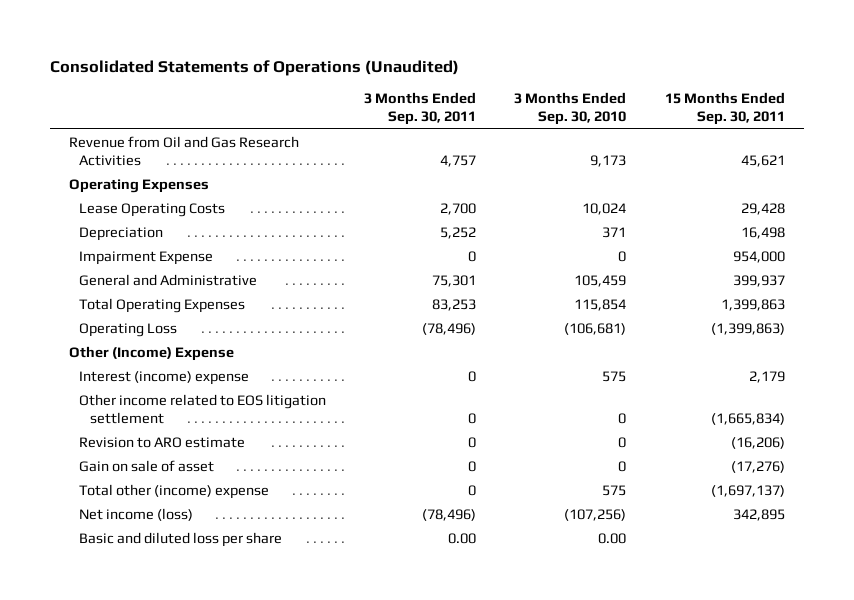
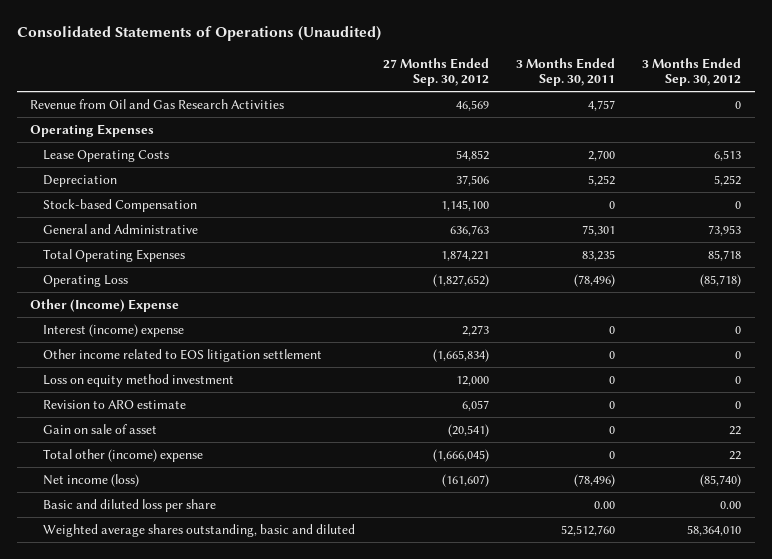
[514,92,627,126] 3 Months Ended Sep. 30, 2010 -> none
[664,92,785,126] 15 Months Ended Sep. 30, 2011 -> none
none -> [382,57,489,87] 27 Months Ended Sep. 30, 2012
none -> [642,57,742,87] 3 Months Ended Sep. 30, 2012
[79,250,214,265] Impairment Expense -> none
none -> [43,198,198,212] Stock-based Compensation
[432,298,477,311] 83,253 -> [581,249,615,261] 83,235
none -> [43,373,235,387] Loss on equity method investment
none -> [43,523,356,537] Weighted average shares outstanding, basic and diluted

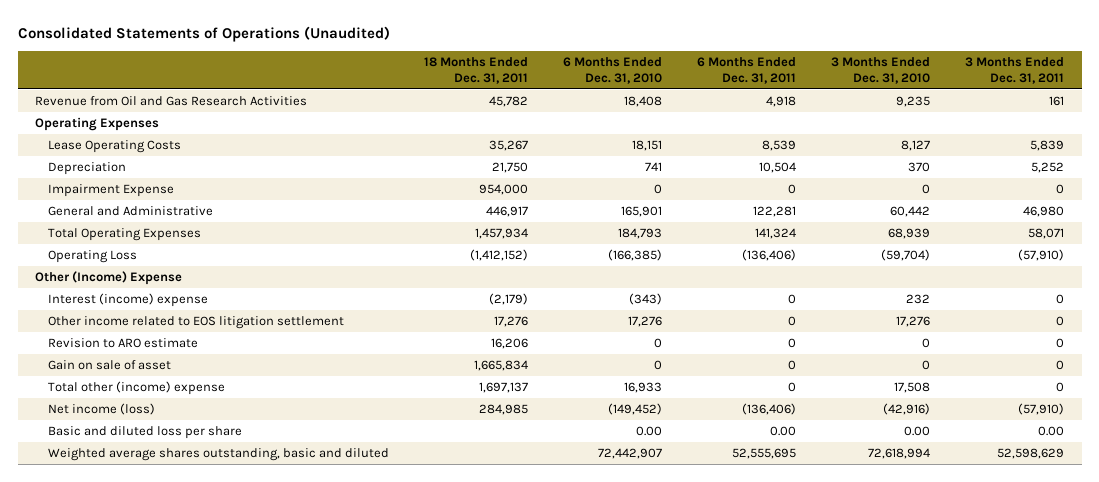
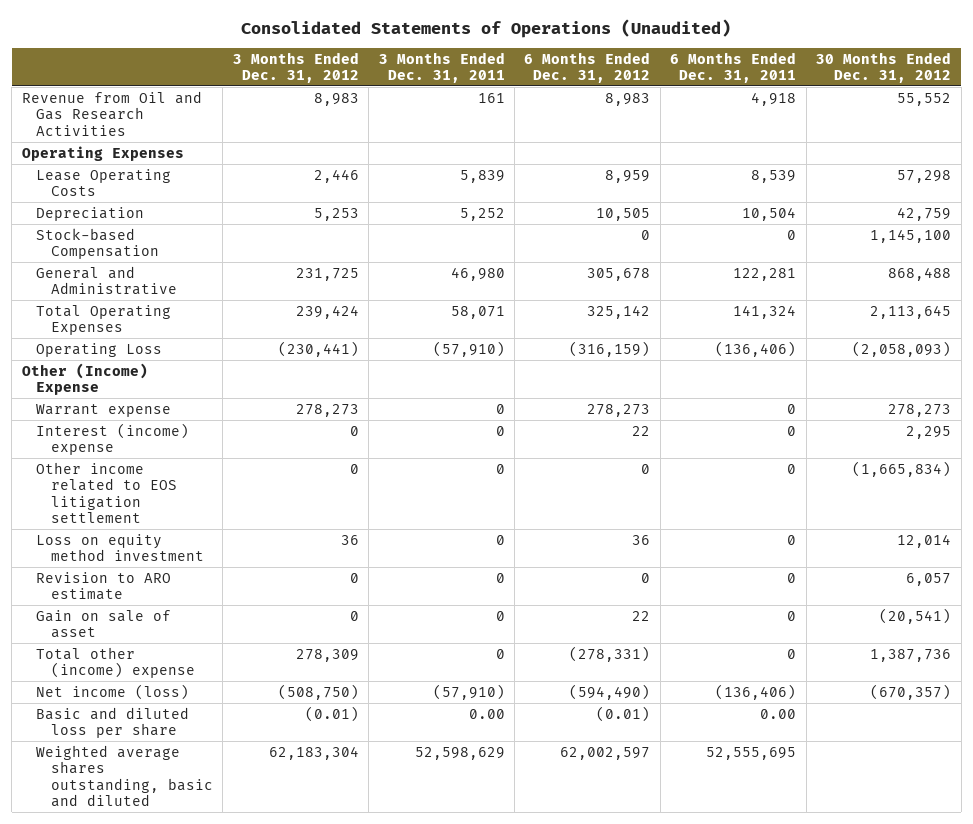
[423,57,528,84] 18 Months Ended Dec. 31, 2011 -> none
[562,57,662,84] 6 Months Ended Dec. 31, 2010 -> none
[831,57,931,84] 3 Months Ended Dec. 31, 2010 -> none
none -> [232,51,359,84] 3 Months Ended Dec. 31, 2012
none -> [524,51,651,84] 6 Months Ended Dec. 31, 2012
none -> [816,51,952,84] 30 Months Ended Dec. 31, 2012
[47,184,174,198] Impairment Expense -> none
none -> [36,227,159,260] Stock-based Compensation
none -> [36,403,172,417] Warrant expense
none -> [36,533,204,562] Loss on equity method investment

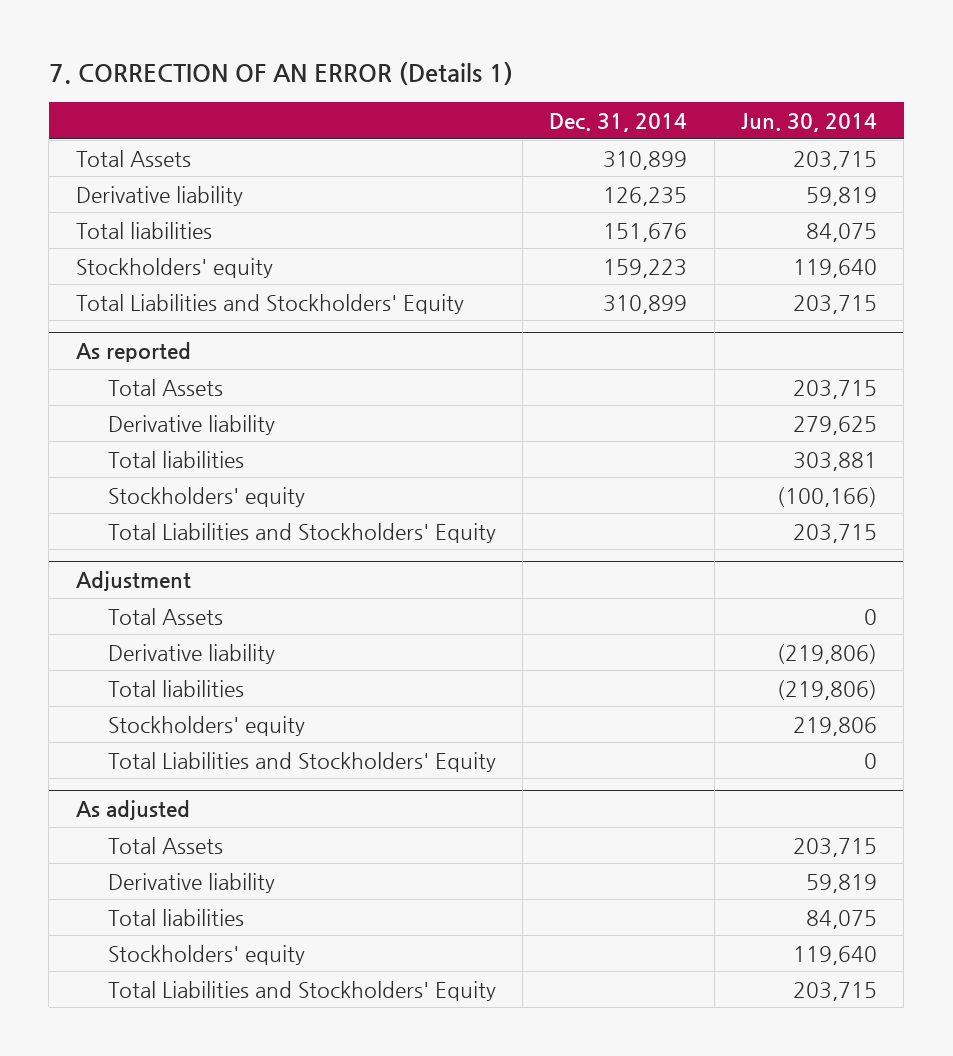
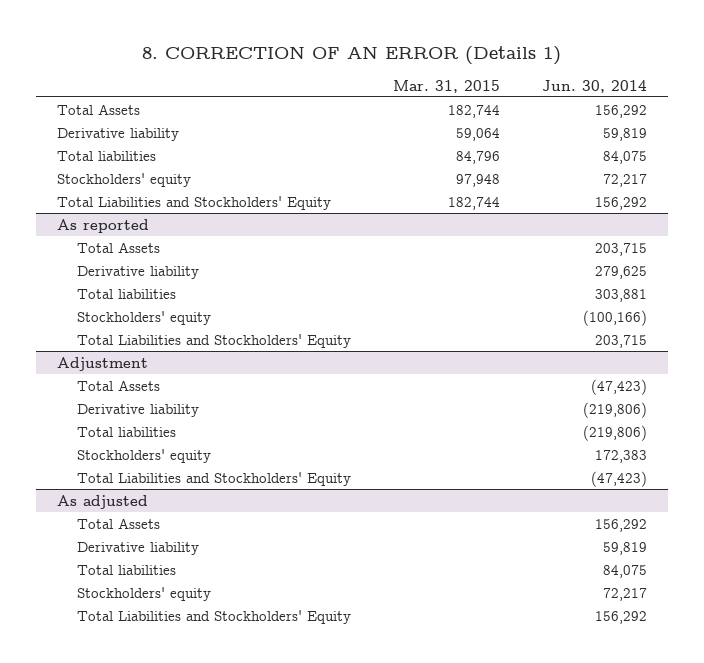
[48,62,513,86] 7. CORRECTION OF AN ERROR (Details 1) -> [141,46,561,66] 8. CORRECTION OF AN ERROR (Details 1)
[549,112,688,132] Dec. 31, 2014 -> none
none -> [393,79,501,93] Mar. 31, 2015
[792,150,877,170] 203,715 -> [594,104,647,118] 156,292
[792,258,877,278] 119,640 -> [602,173,647,187] 72,217
[792,294,877,314] 203,715 -> [594,196,647,210] 156,292
[863,608,877,625] 0 -> [590,378,647,395] (47,423)
[792,716,877,736] 219,806 -> [594,449,647,463] 172,383
[863,752,877,769] 0 -> [590,470,647,487] (47,423)
[792,837,877,857] 203,715 -> [594,518,647,532] 156,292
[792,945,877,965] 119,640 -> [602,587,647,601] 72,217
[792,981,877,1001] 203,715 -> [594,610,647,624] 156,292

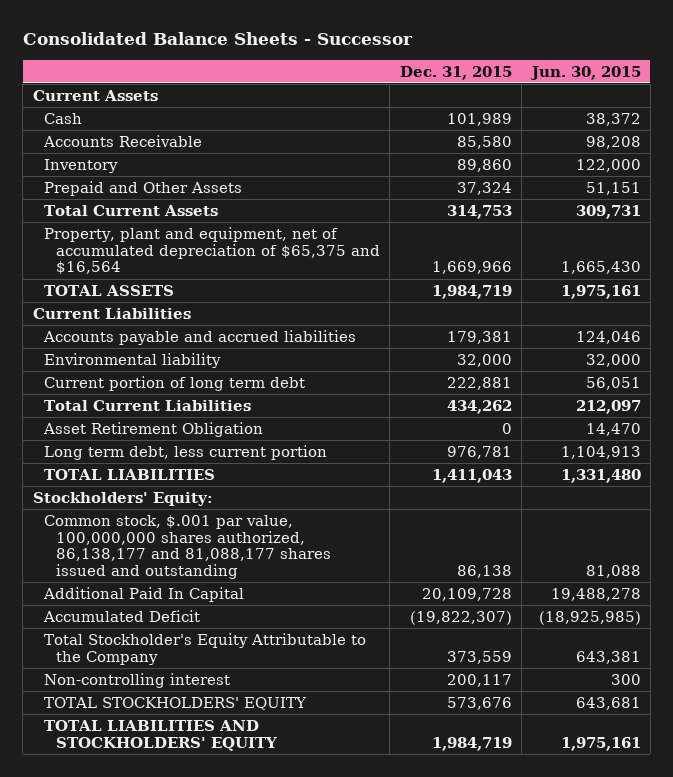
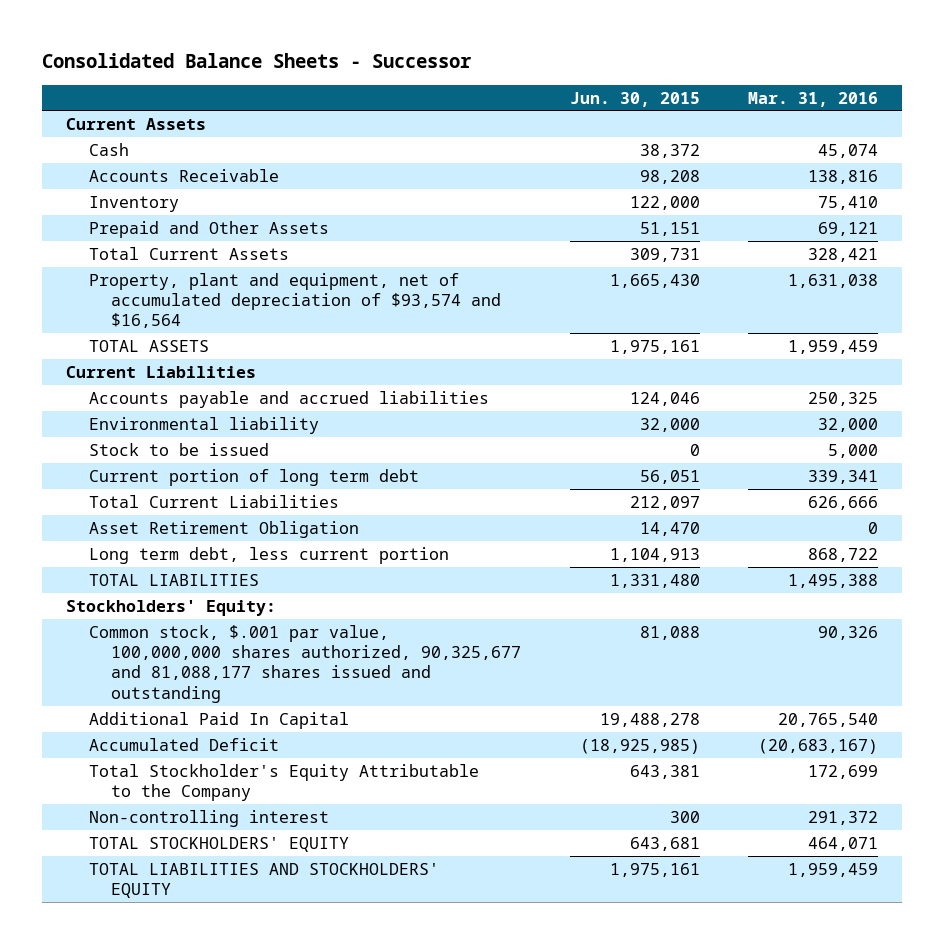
[399,65,512,80] Dec. 31, 2015 -> none
none -> [748,91,879,107] Mar. 31, 2016
[44,226,381,275] Property, plant and equipment, net of accumulated depreciation of $65,375 and $16,564 -> [88,272,502,329] Property, plant and equipment, net of accumulated depreciation of $93,574 and $16,564
none -> [88,442,269,456] Stock to be issued
[44,514,332,580] Common stock, $.001 par value, 100,000,000 shares authorized, 86,138,177 and 81,088,177 shares issued and outstanding -> [88,624,522,703] Common stock, $.001 par value, 100,000,000 shares authorized, 90,325,677 and 81,088,177 shares issued and outstanding

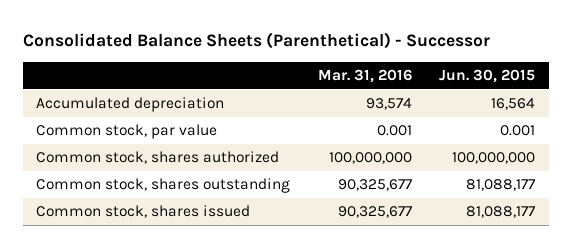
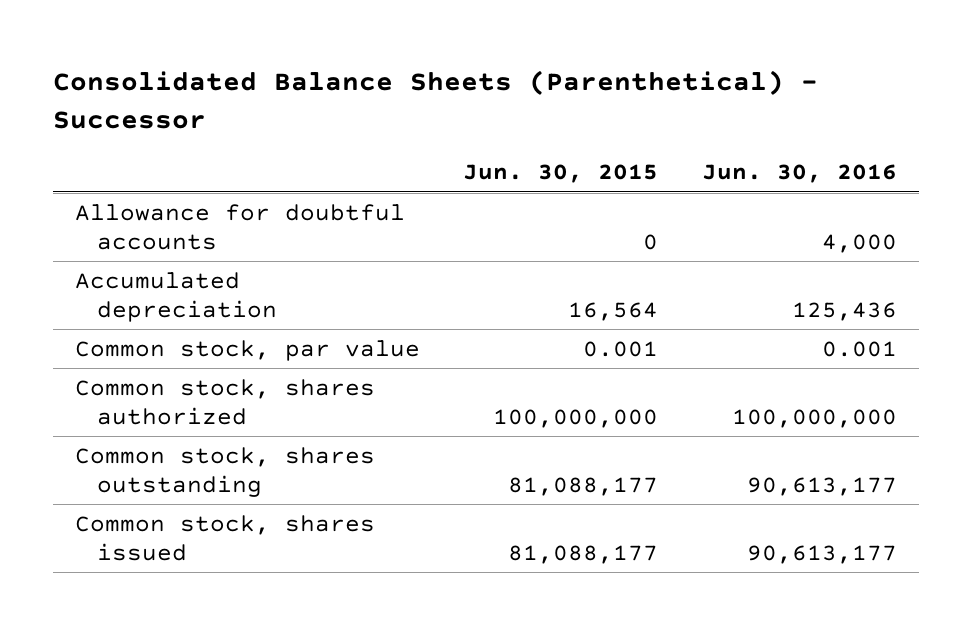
[317,69,412,84] Mar. 31, 2016 -> none
none -> [702,164,898,184] Jun. 30, 2016
none -> [74,203,405,250] Allowance for doubtful accounts

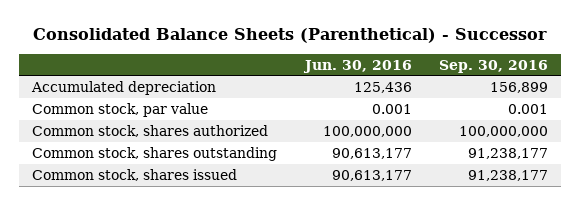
[463,164,659,184] Jun. 30, 2015 -> none
none -> [438,59,548,73] Sep. 30, 2016
[74,203,405,250] Allowance for doubtful accounts -> none

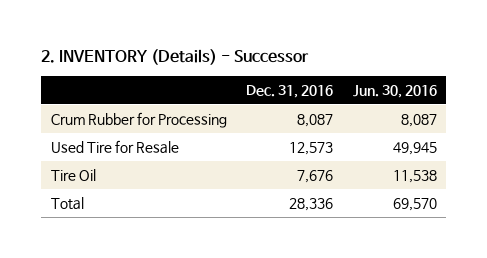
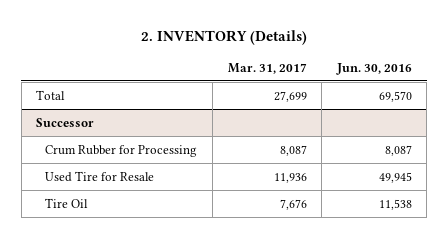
[41,49,310,66] 2. INVENTORY (Details) - Successor -> [140,30,307,46] 2. INVENTORY (Details)
[246,84,334,98] Dec. 31, 2016 -> none
none -> [227,62,307,74] Mar. 31, 2017
[50,196,84,210] Total -> [36,89,66,100] Total
none -> [36,117,95,127] Successor

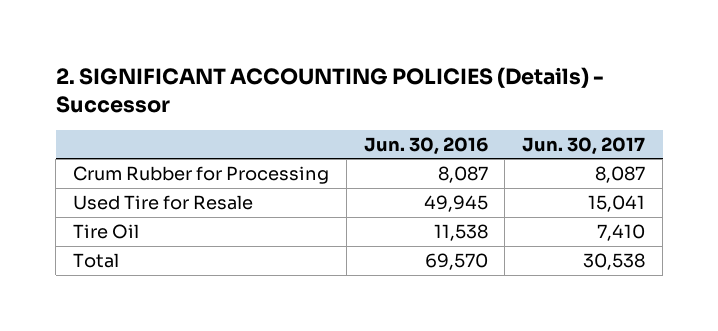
[140,30,307,46] 2. INVENTORY (Details) -> [55,66,604,113] 2. SIGNIFICANT ACCOUNTING POLICIES (Details) - Successor
[227,62,307,74] Mar. 31, 2017 -> none
none -> [522,136,646,155] Jun. 30, 2017
[36,117,95,127] Successor -> none
[36,89,66,100] Total -> [73,252,120,268] Total

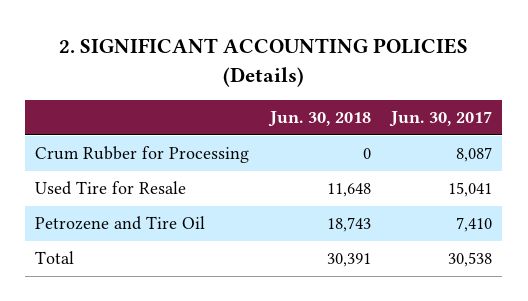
[55,66,604,113] 2. SIGNIFICANT ACCOUNTING POLICIES (Details) - Successor -> [58,38,468,87] 2. SIGNIFICANT ACCOUNTING POLICIES (Details)
[363,136,488,155] Jun. 30, 2016 -> none
none -> [267,111,371,128] Jun. 30, 2018
[73,223,140,239] Tire Oil -> [35,216,206,231] Petrozene and Tire Oil

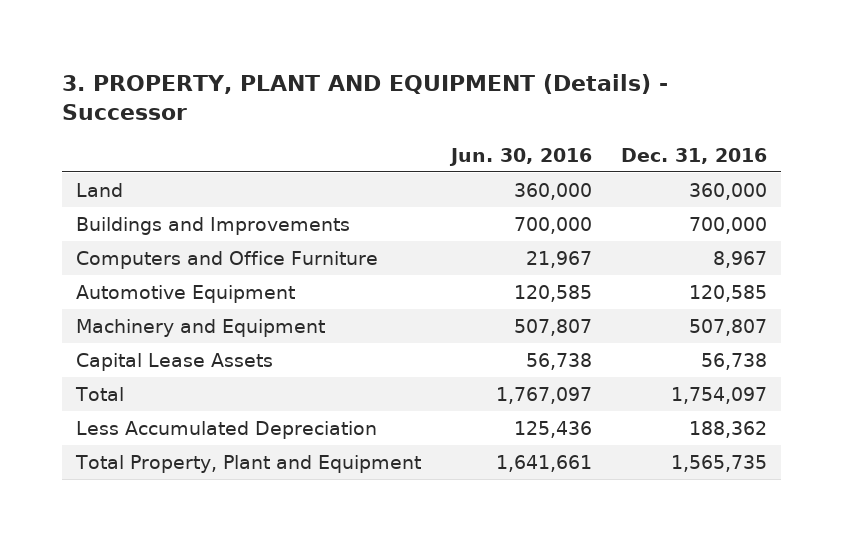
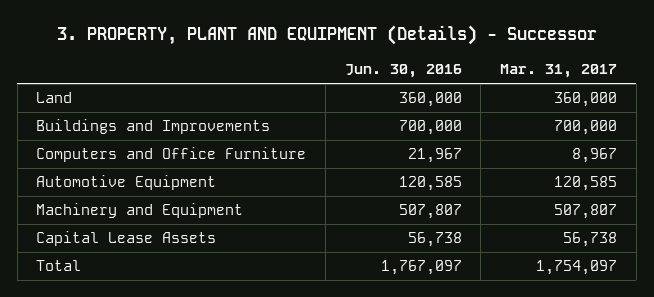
[620,147,767,164] Dec. 31, 2016 -> none
none -> [500,64,618,79] Mar. 31, 2017
[76,420,378,439] Less Accumulated Depreciation -> none
[75,454,422,473] Total Property, Plant and Equipment -> none

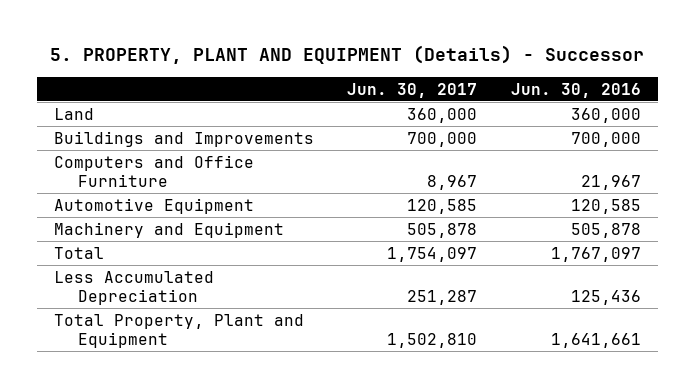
[56,25,597,46] 3. PROPERTY, PLANT AND EQUIPMENT (Details) - Successor -> [50,45,645,65] 5. PROPERTY, PLANT AND EQUIPMENT (Details) - Successor
[500,64,618,79] Mar. 31, 2017 -> none
none -> [347,82,478,98] Jun. 30, 2017
[36,231,217,247] Capital Lease Assets -> none
[398,204,462,220] 507,807 -> [571,222,642,238] 505,878
none -> [53,270,214,305] Less Accumulated Depreciation
none -> [53,313,304,348] Total Property, Plant and Equipment

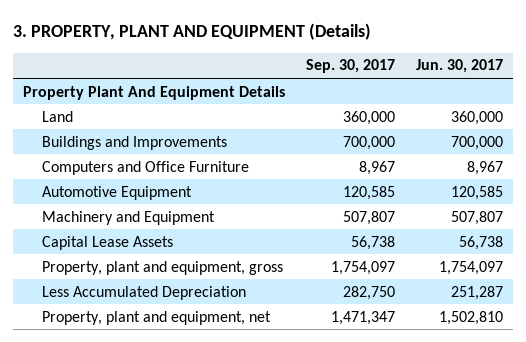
[50,45,645,65] 5. PROPERTY, PLANT AND EQUIPMENT (Details) - Successor -> [13,23,372,41] 3. PROPERTY, PLANT AND EQUIPMENT (Details)
[511,82,642,98] Jun. 30, 2016 -> none
none -> [306,59,396,74] Sep. 30, 2017
none -> [23,85,286,100] Property Plant And Equipment Details
[407,222,478,238] 505,878 -> [450,210,503,225] 507,807
none -> [41,235,173,250] Capital Lease Assets
[53,246,104,259] Total -> [41,260,283,275] Property, plant and equipment, gross
[53,313,304,348] Total Property, Plant and Equipment -> [41,310,271,325] Property, plant and equipment, net

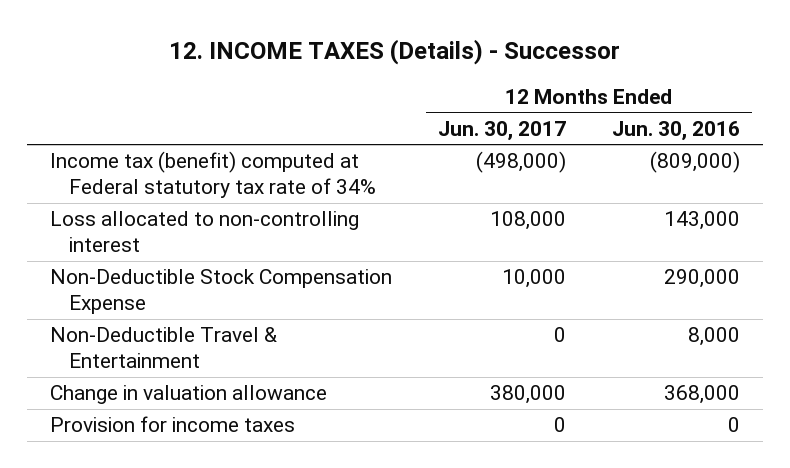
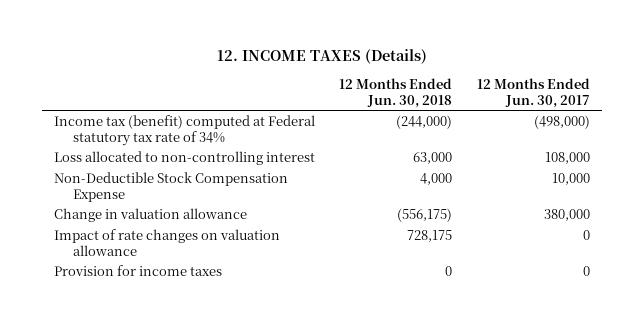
[169,39,621,66] 12. INCOME TAXES (Details) - Successor -> [216,49,427,65] 12. INCOME TAXES (Details)
[612,120,741,141] Jun. 30, 2016 -> none
none -> [339,78,453,108] 12 Months Ended Jun. 30, 2018
[49,327,277,369] Non-Deductible Travel & Entertainment -> none
none -> [53,229,280,256] Impact of rate changes on valuation allowance

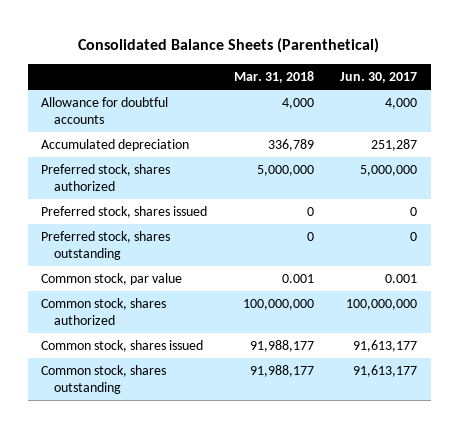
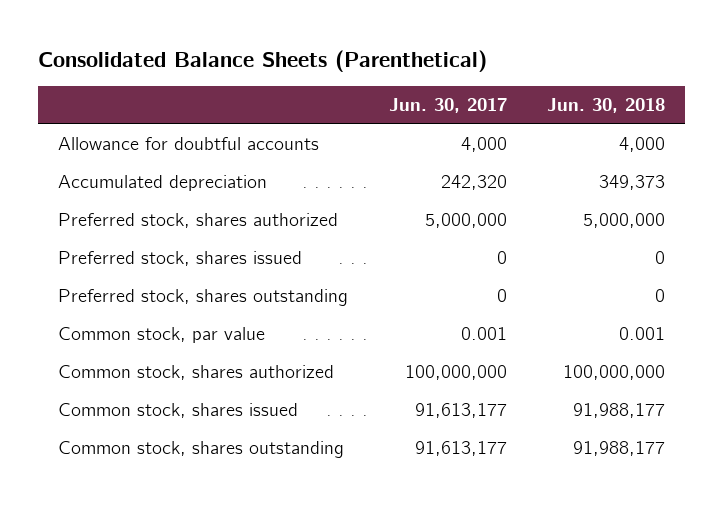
[233,70,314,83] Mar. 31, 2018 -> none
none -> [547,98,666,114] Jun. 30, 2018
[371,139,418,152] 251,287 -> [440,175,507,191] 242,320

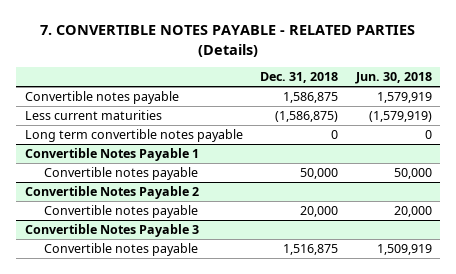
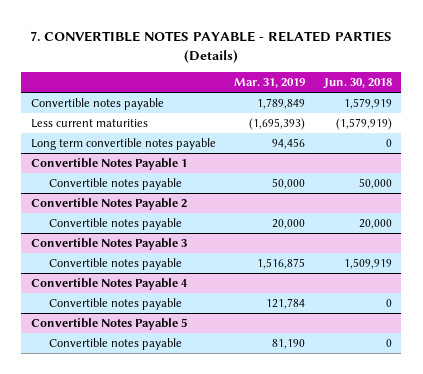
[260,72,339,84] Dec. 31, 2018 -> none
none -> [234,78,306,89] Mar. 31, 2019
none -> [30,278,188,291] Convertible Notes Payable 4
none -> [49,298,183,311] Convertible notes payable
none -> [30,318,187,331] Convertible Notes Payable 5
none -> [49,338,183,351] Convertible notes payable

